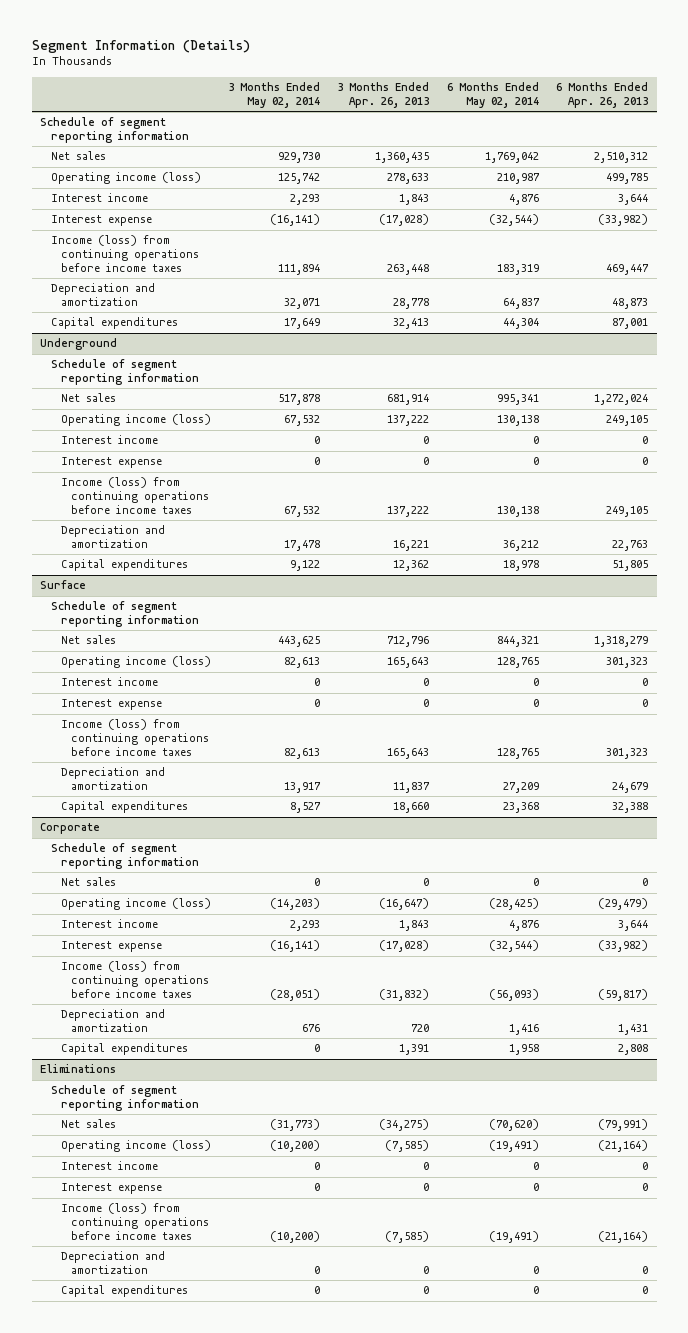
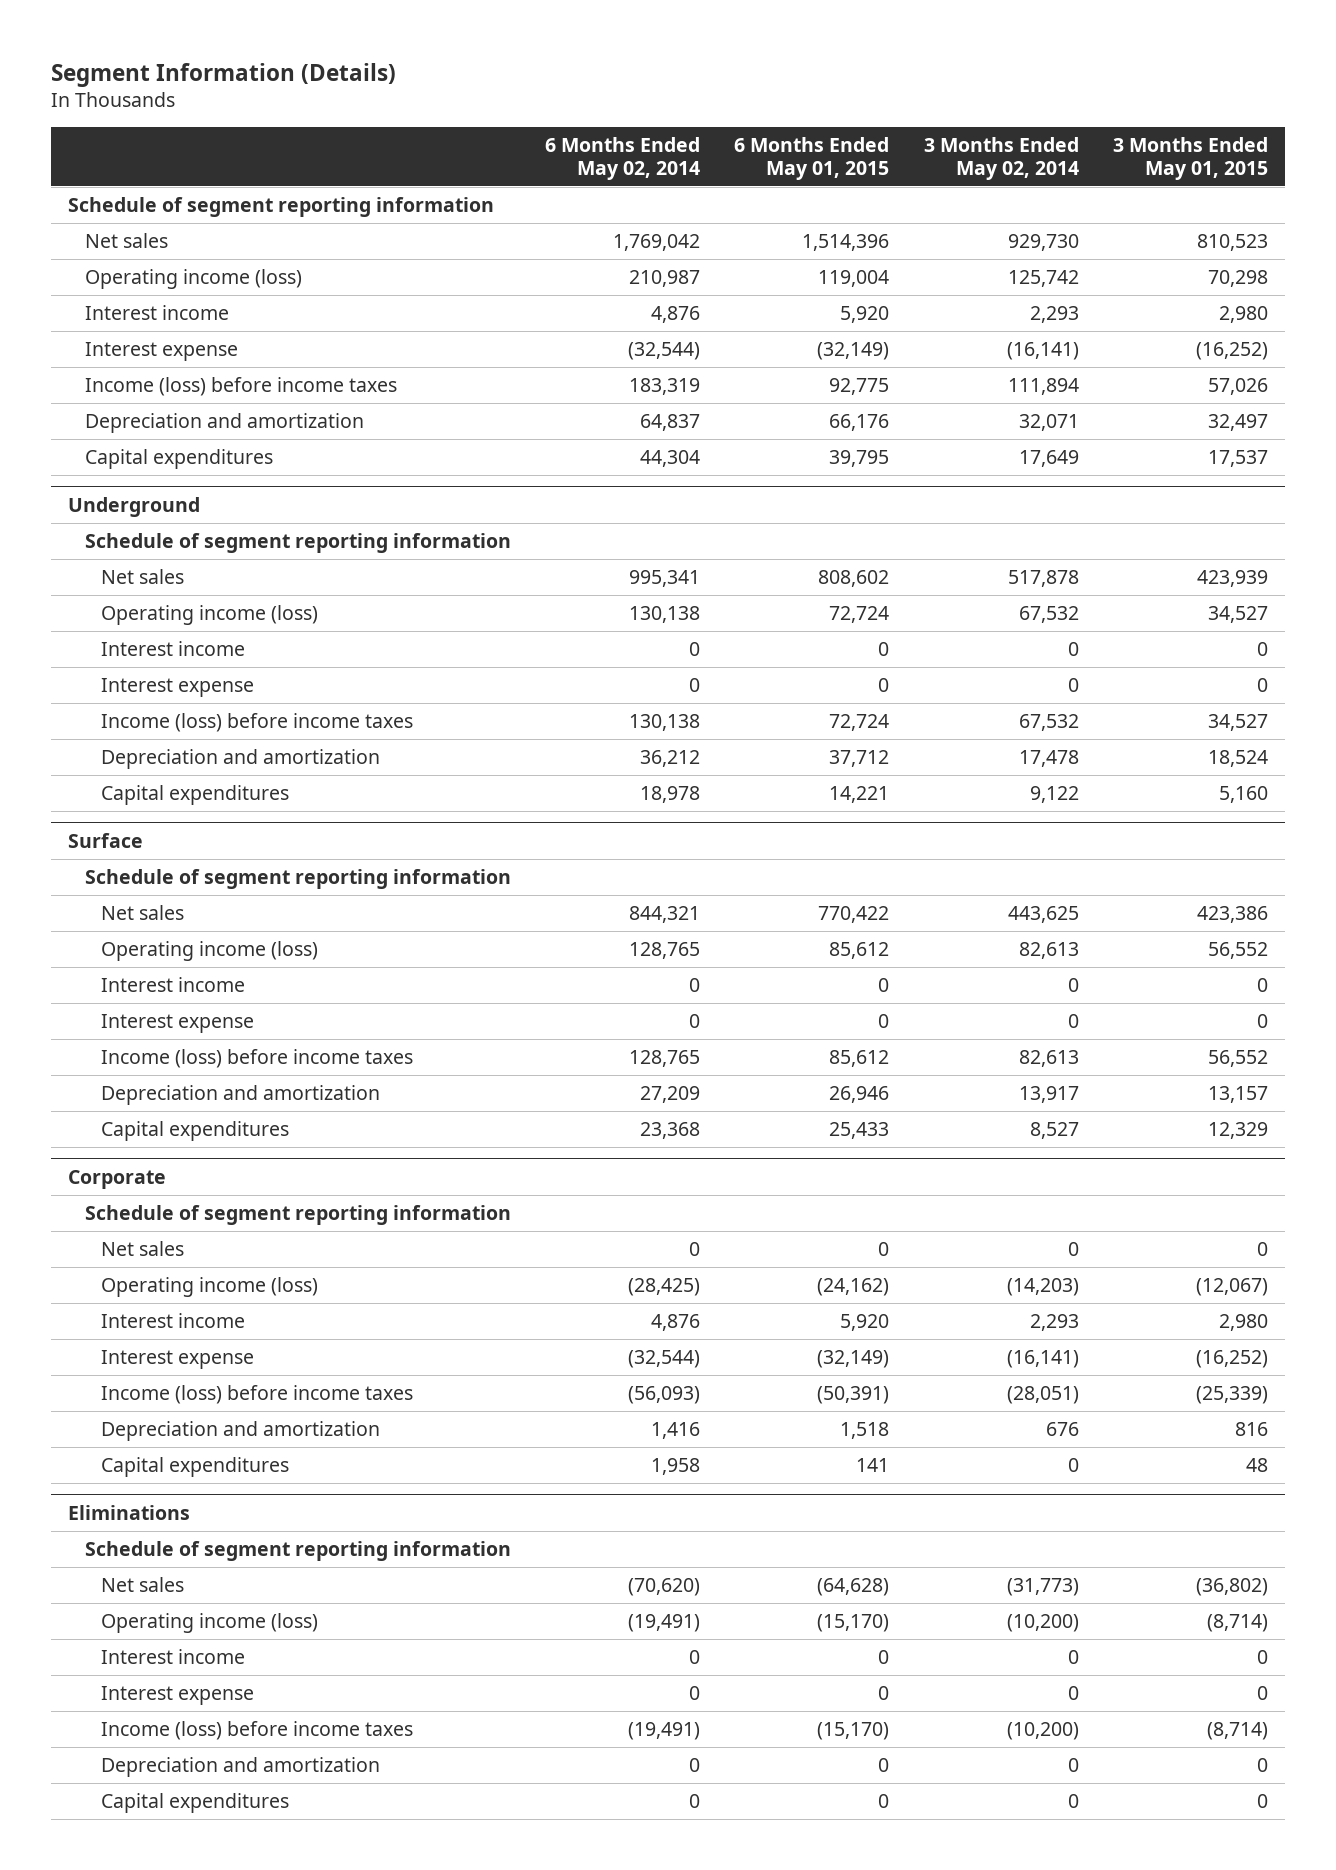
[337,82,430,109] 3 Months Ended Apr. 26, 2013 -> none
[556,82,649,109] 6 Months Ended Apr. 26, 2013 -> none
none -> [734,137,890,180] 6 Months Ended May 01, 2015
none -> [1112,137,1268,180] 3 Months Ended May 01, 2015
[50,235,199,272] Income (loss) from continuing operations before income taxes -> [84,377,397,397] Income (loss) before income taxes
[60,477,209,514] Income (loss) from continuing operations before income taxes -> [101,713,414,733] Income (loss) before income taxes
[60,719,209,756] Income (loss) from continuing operations before income taxes -> [101,1049,414,1069] Income (loss) before income taxes
[60,961,209,998] Income (loss) from continuing operations before income taxes -> [101,1385,414,1405] Income (loss) before income taxes
[60,1203,209,1240] Income (loss) from continuing operations before income taxes -> [101,1721,414,1741] Income (loss) before income taxes

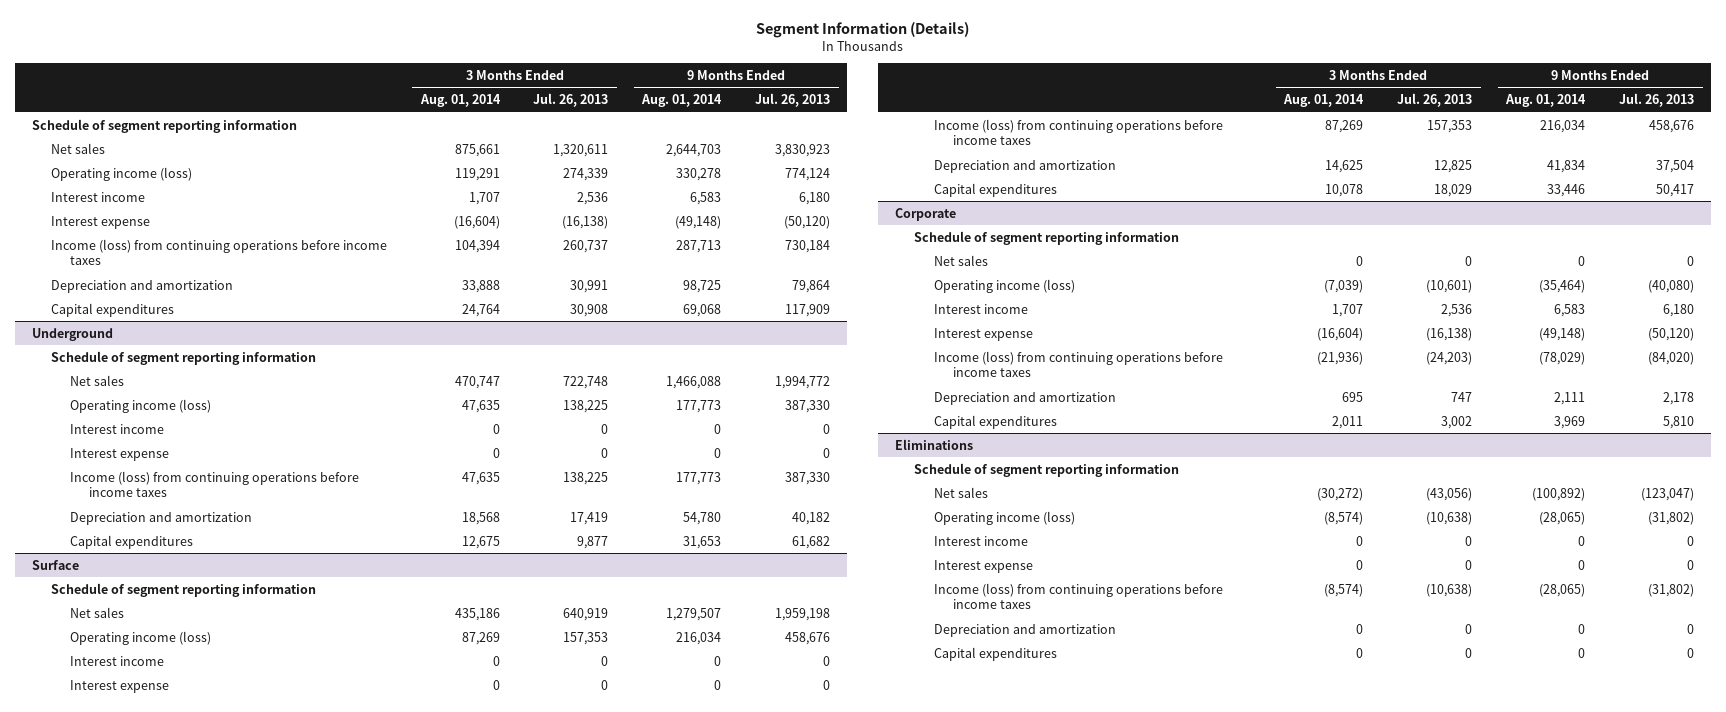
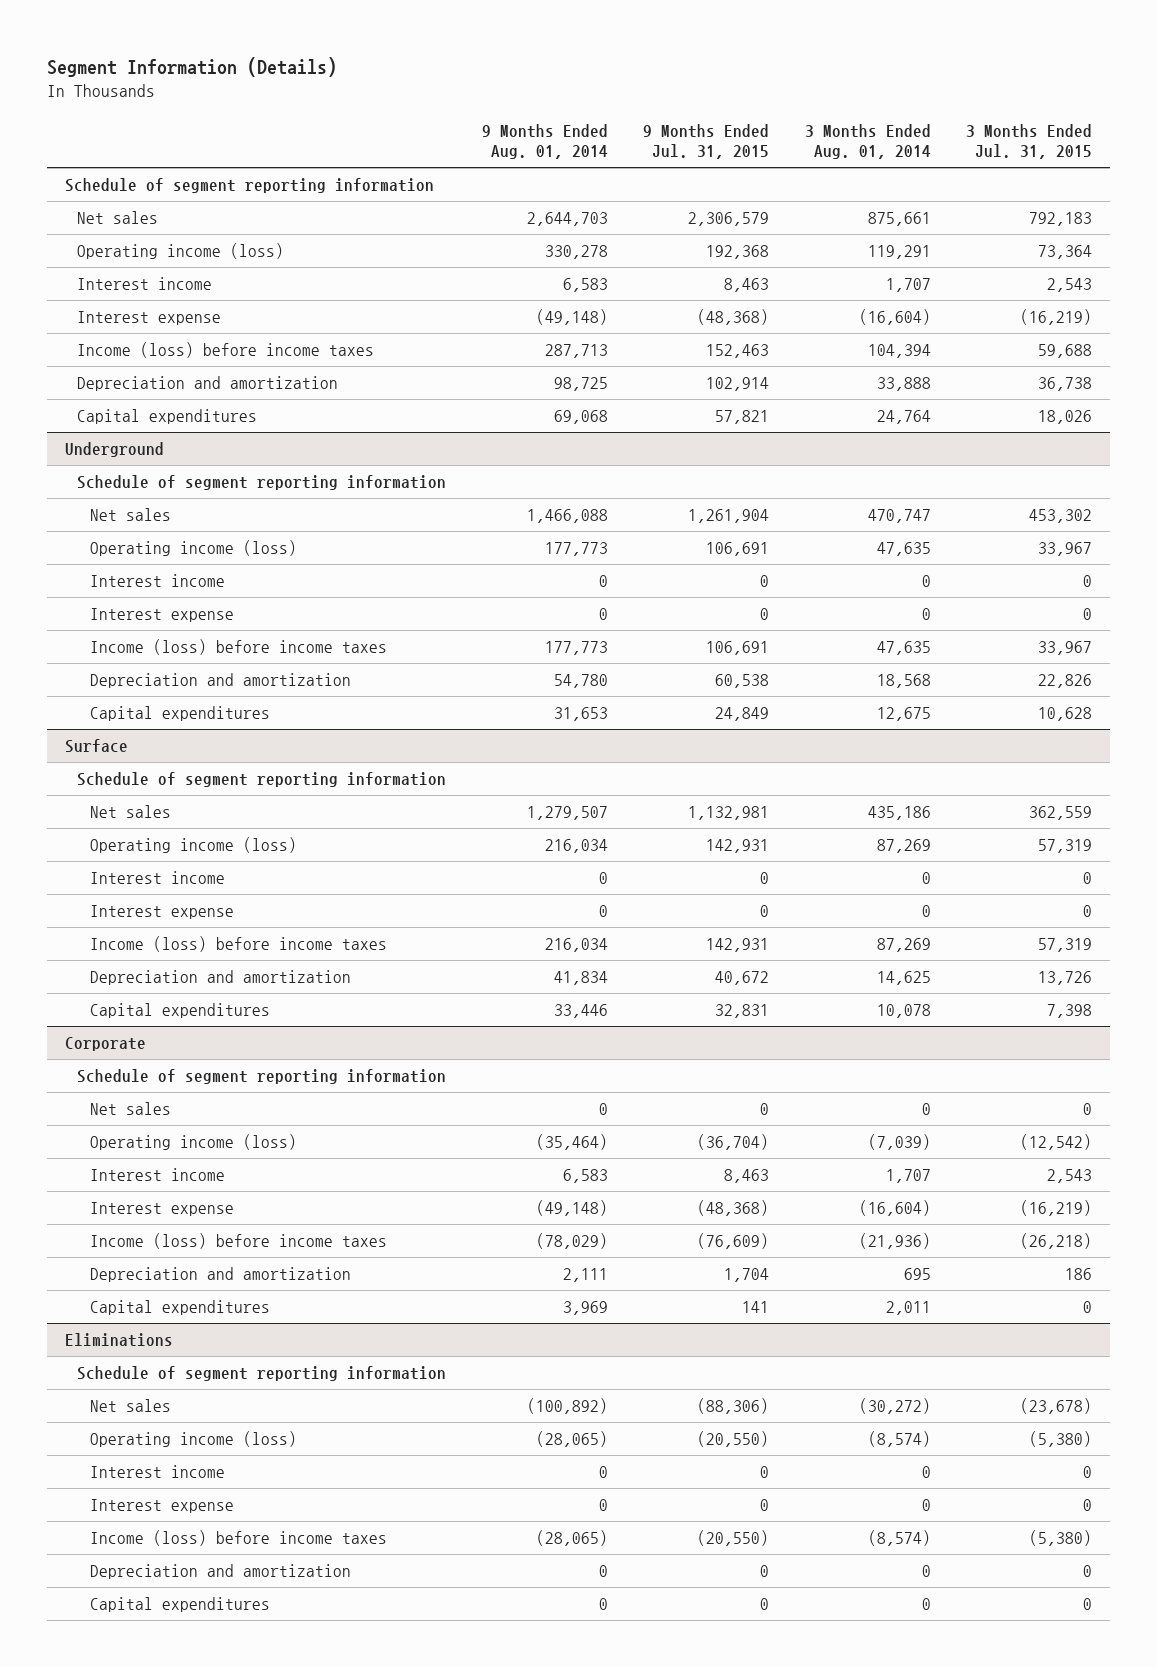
[533,93,609,108] Jul. 26, 2013 -> none
[755,93,831,108] Jul. 26, 2013 -> none
none -> [643,123,770,160] 9 Months Ended Jul. 31, 2015
none -> [966,123,1093,160] 3 Months Ended Jul. 31, 2015
[50,238,387,266] Income (loss) from continuing operations before income taxes -> [77,342,375,359] Income (loss) before income taxes
[69,470,359,498] Income (loss) from continuing operations before income taxes -> [90,639,388,656] Income (loss) before income taxes
[933,118,1223,146] Income (loss) from continuing operations before income taxes -> [90,936,388,953] Income (loss) before income taxes
[933,350,1223,378] Income (loss) from continuing operations before income taxes -> [90,1233,388,1250] Income (loss) before income taxes
[933,582,1223,610] Income (loss) from continuing operations before income taxes -> [90,1530,388,1547] Income (loss) before income taxes

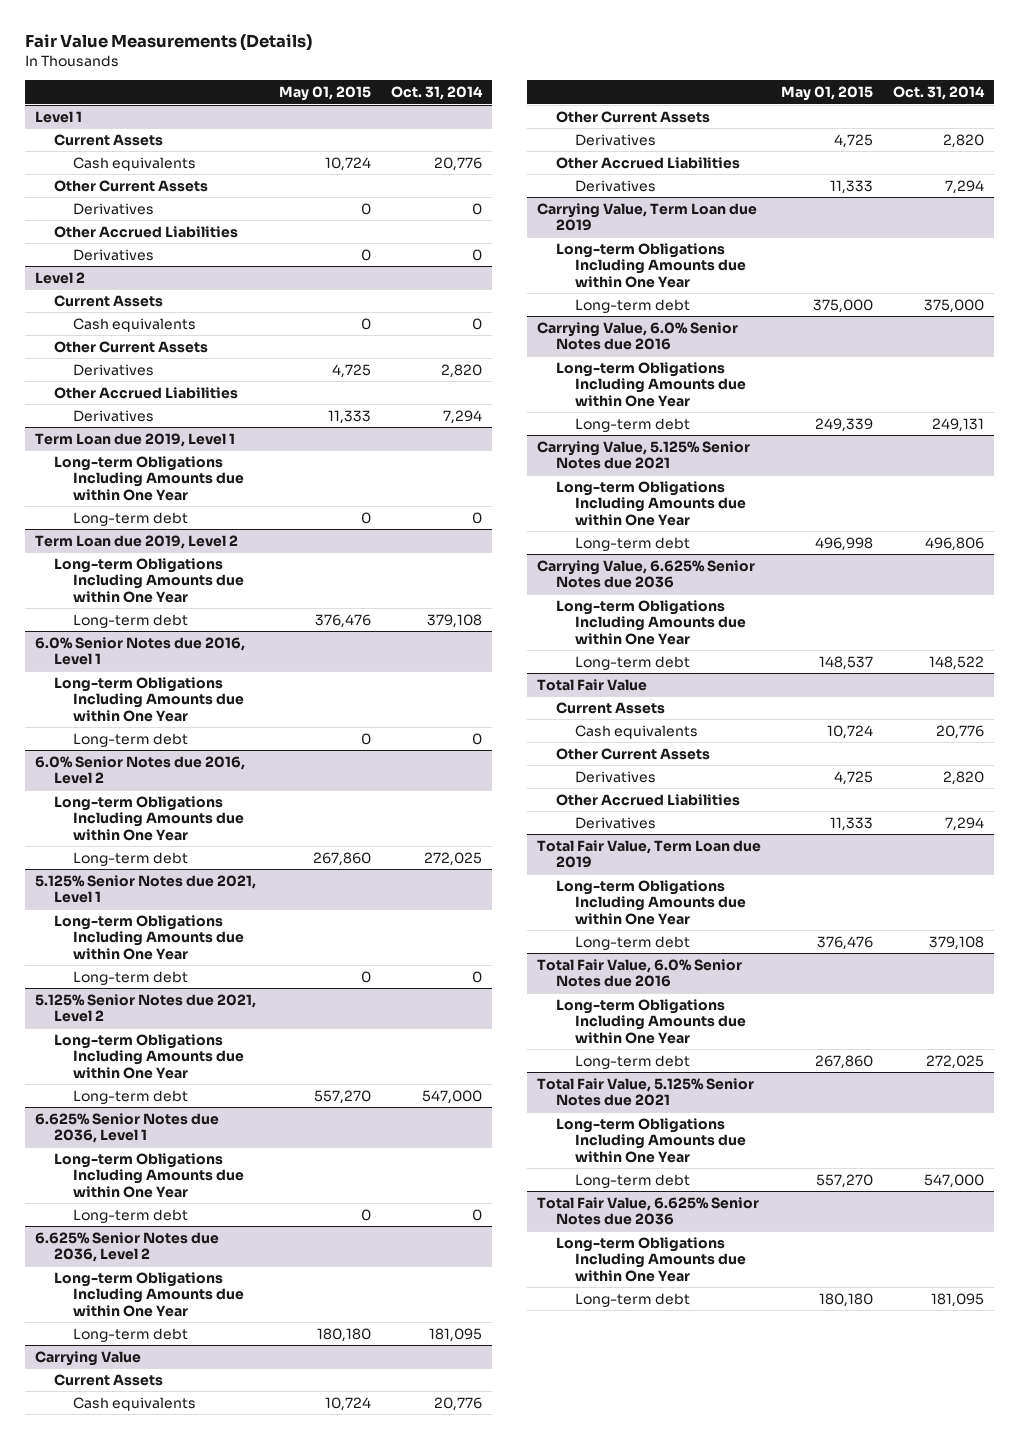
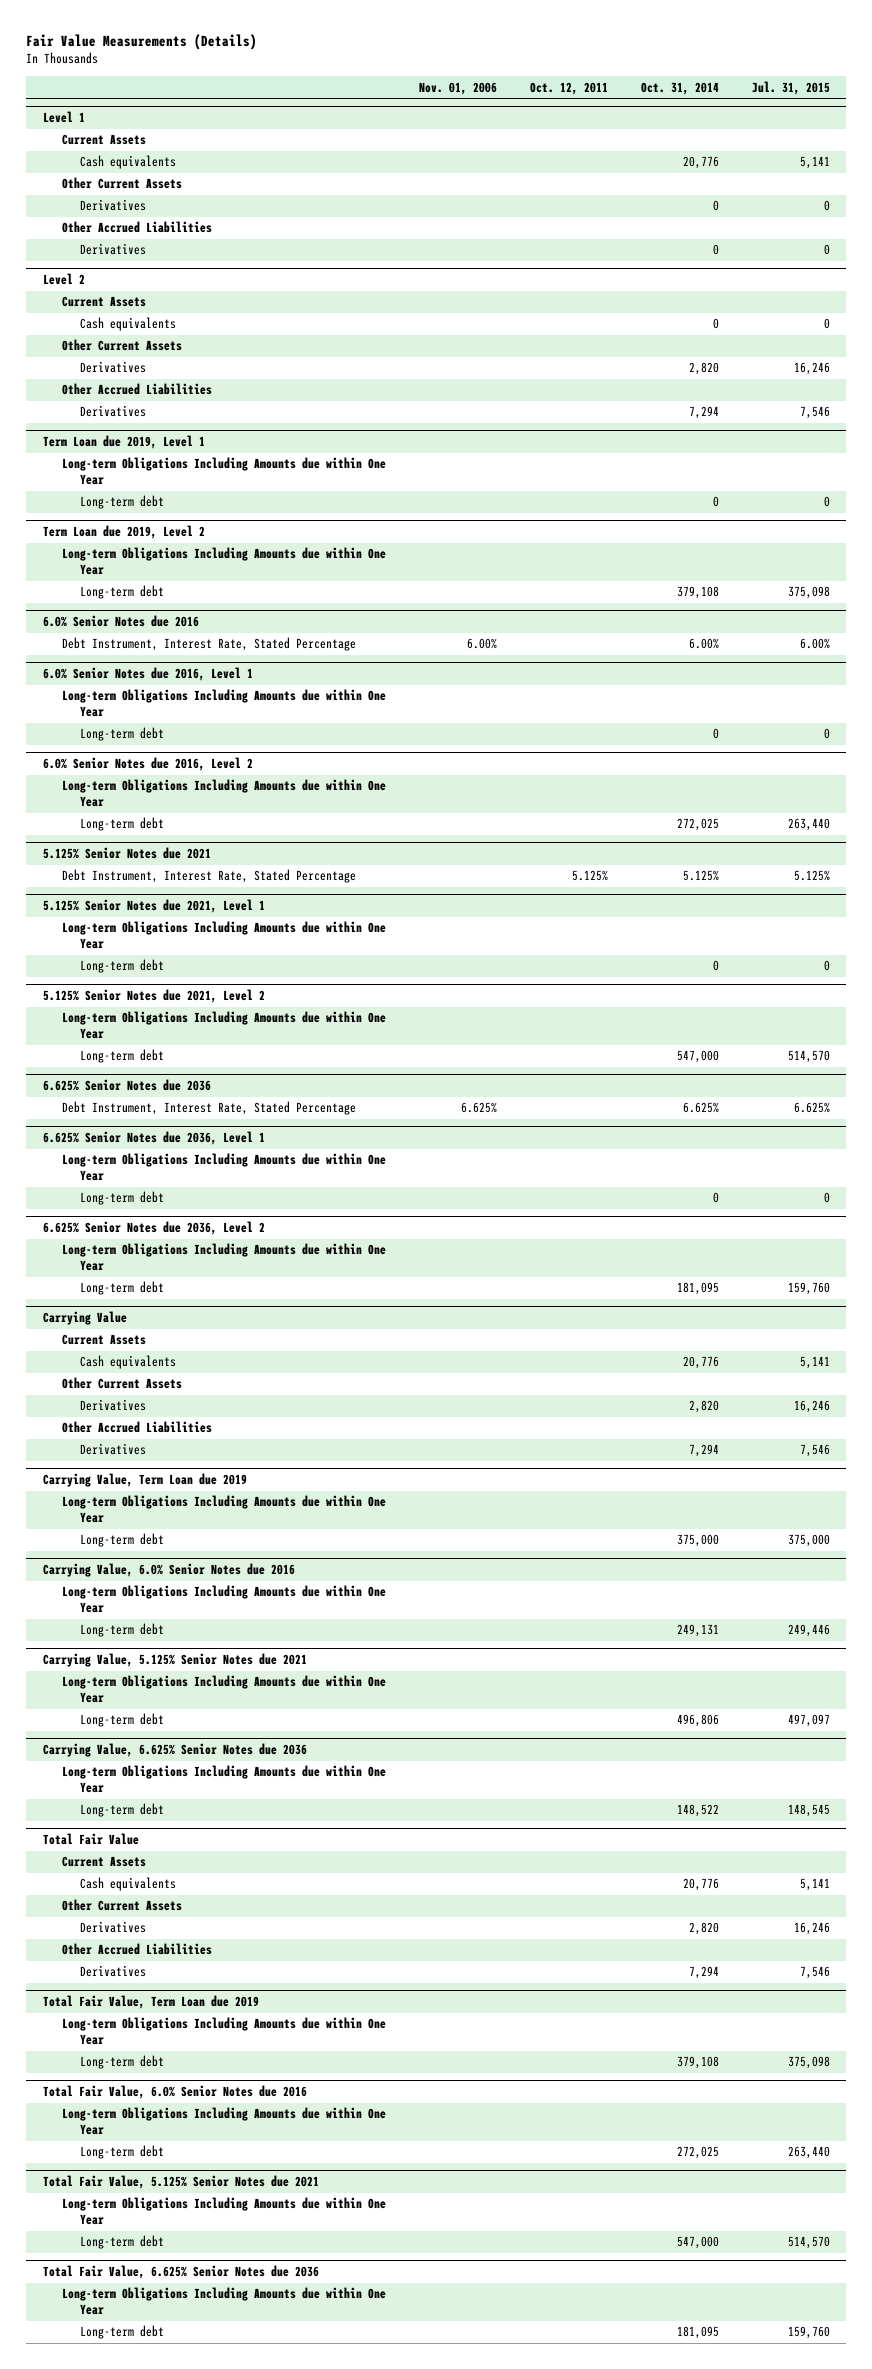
[279,86,372,102] May 01, 2015 -> none
none -> [418,81,497,95] Nov. 01, 2006
none -> [529,81,608,95] Oct. 12, 2011
none -> [751,80,830,95] Jul. 31, 2015
none -> [42,615,199,628] 6.0% Senior Notes due 2016
none -> [61,637,356,652] Debt Instrument, Interest Rate, Stated Percentage
none -> [42,847,211,860] 5.125% Senior Notes due 2021
none -> [61,869,356,884] Debt Instrument, Interest Rate, Stated Percentage
none -> [42,1079,211,1092] 6.625% Senior Notes due 2036
none -> [61,1101,356,1116] Debt Instrument, Interest Rate, Stated Percentage

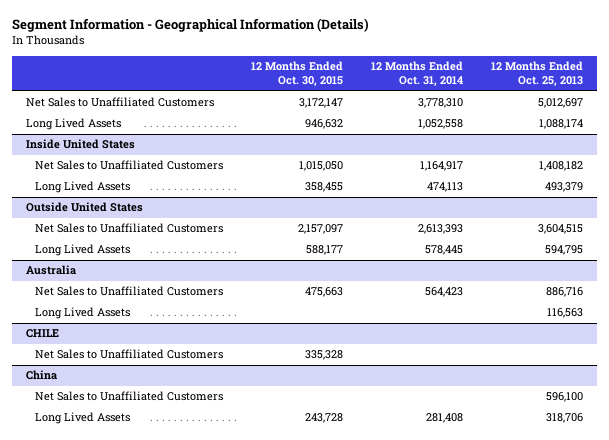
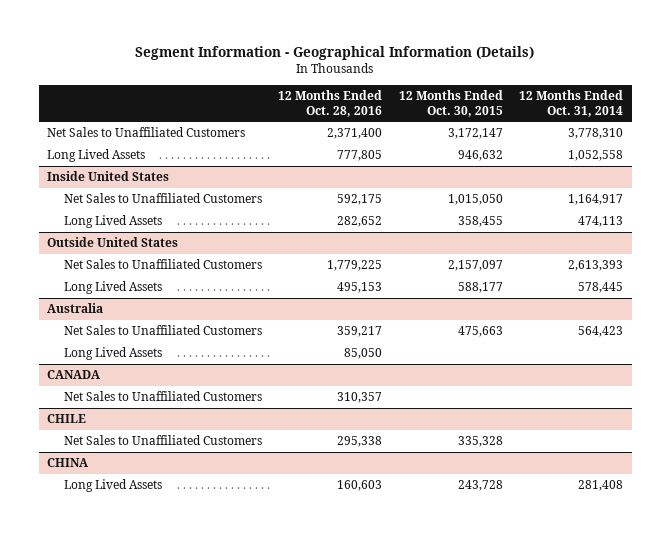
[491,61,584,87] 12 Months Ended Oct. 25, 2013 -> none
none -> [278,90,383,117] 12 Months Ended Oct. 28, 2016
none -> [46,370,101,380] CANADA
none -> [63,391,262,402] Net Sales to Unaffiliated Customers
[34,391,223,402] Net Sales to Unaffiliated Customers -> none
[26,370,58,381] China -> [46,458,89,468] CHINA

